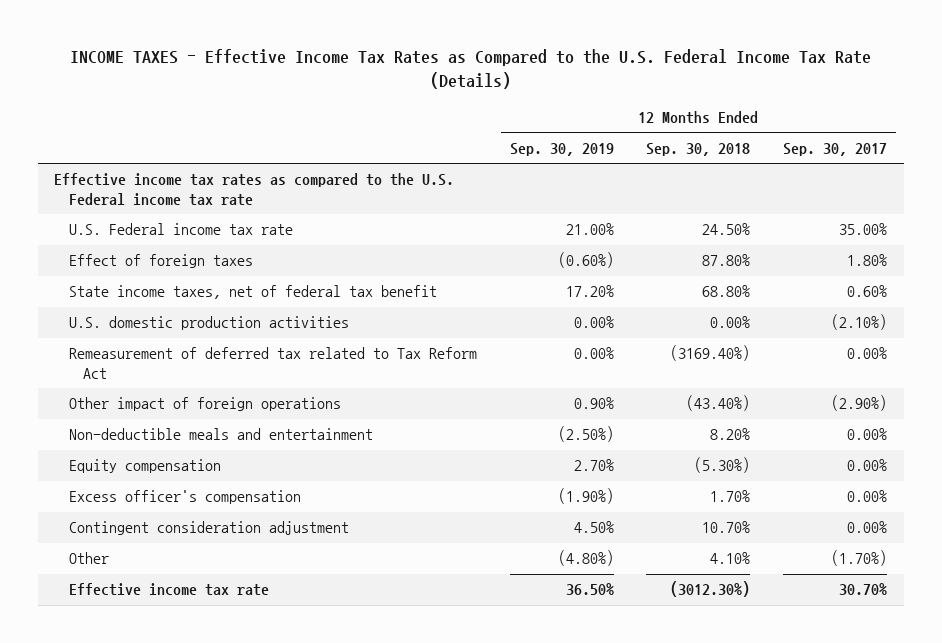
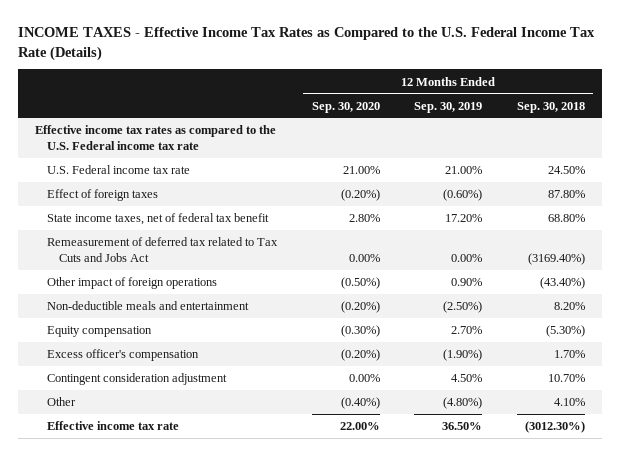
[783,142,888,156] Sep. 30, 2017 -> none
none -> [311,101,380,113] Sep. 30, 2020
[68,316,349,331] U.S. domestic production activities -> none
[68,347,477,379] Remeasurement of deferred tax related to Tax Reform Act -> [47,237,279,263] Remeasurement of deferred tax related to Tax Cuts and Jobs Act

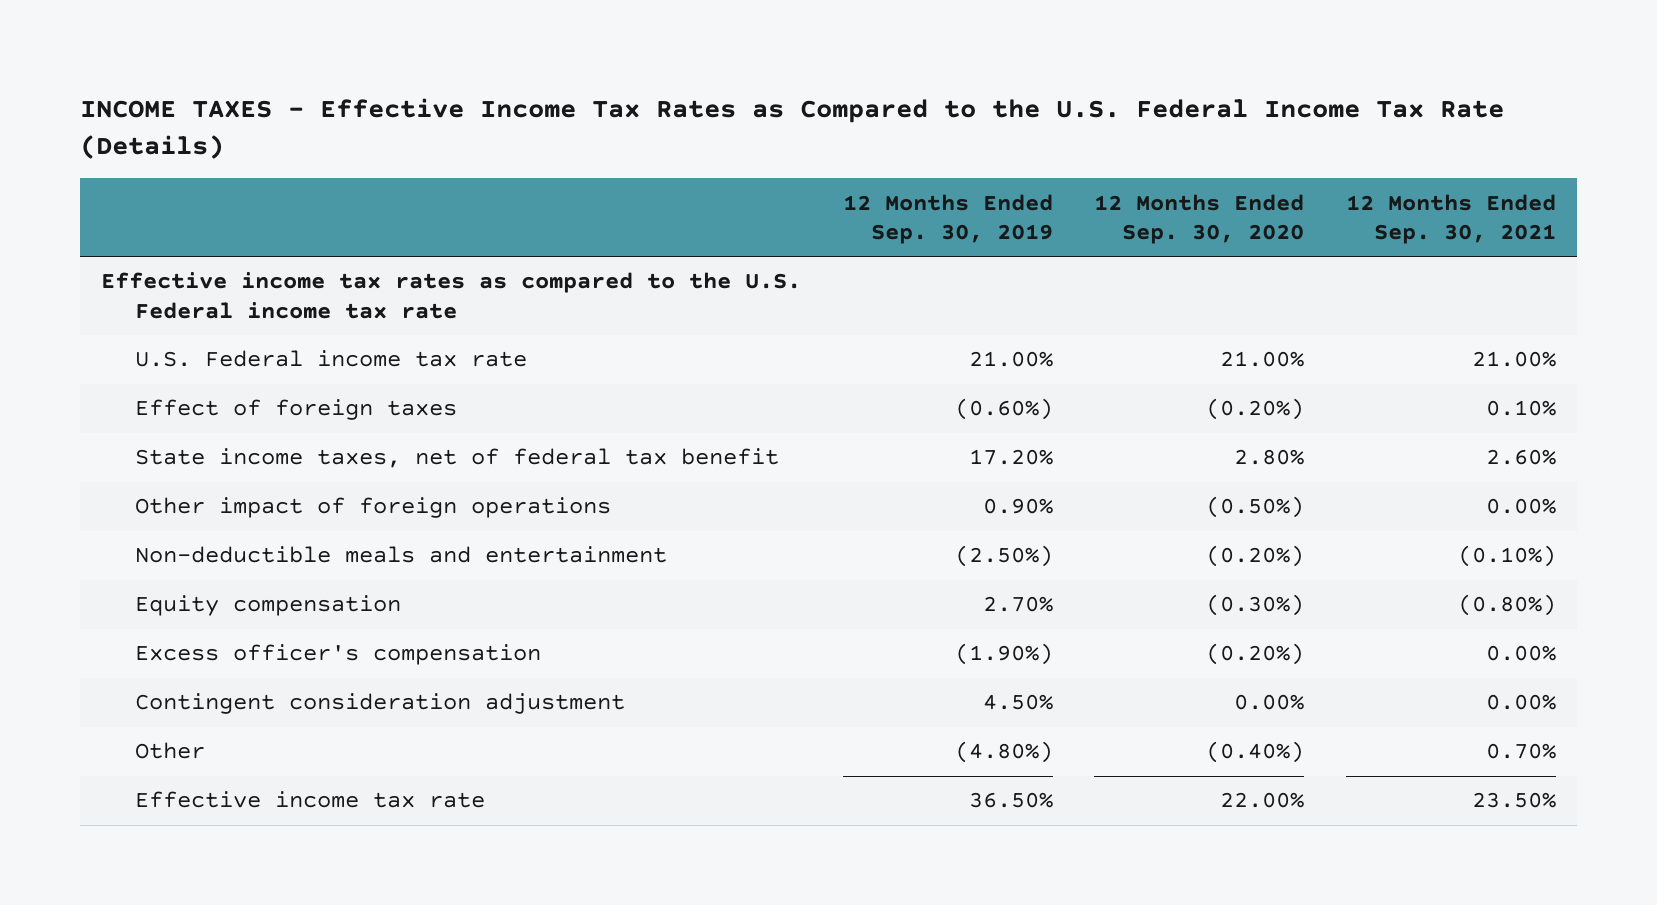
[516,101,585,113] Sep. 30, 2018 -> none
none -> [1346,193,1557,245] 12 Months Ended Sep. 30, 2021
[47,237,279,263] Remeasurement of deferred tax related to Tax Cuts and Jobs Act -> none

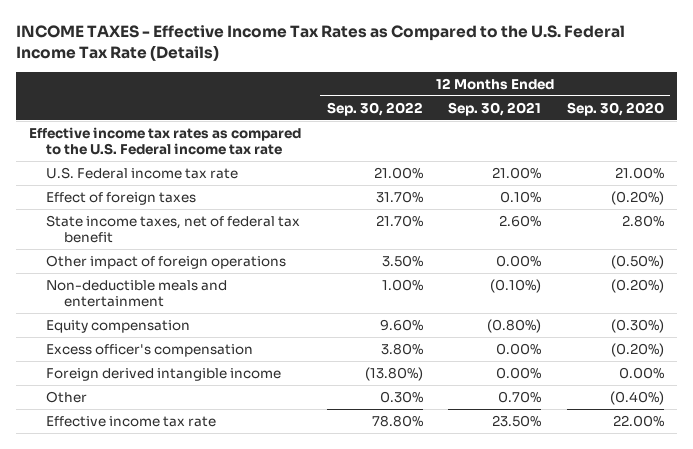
[842,193,1053,245] 12 Months Ended Sep. 30, 2019 -> none
none -> [326,101,423,116] Sep. 30, 2022
[134,693,625,715] Contingent consideration adjustment -> none
none -> [46,367,282,381] Foreign derived intangible income

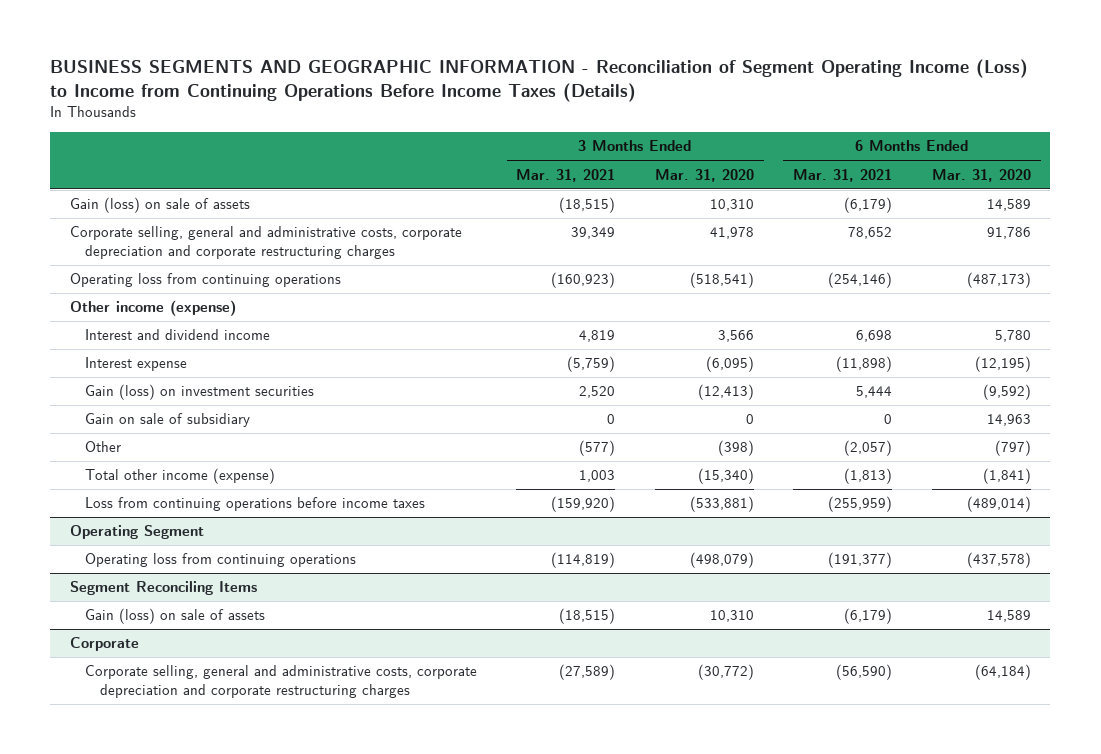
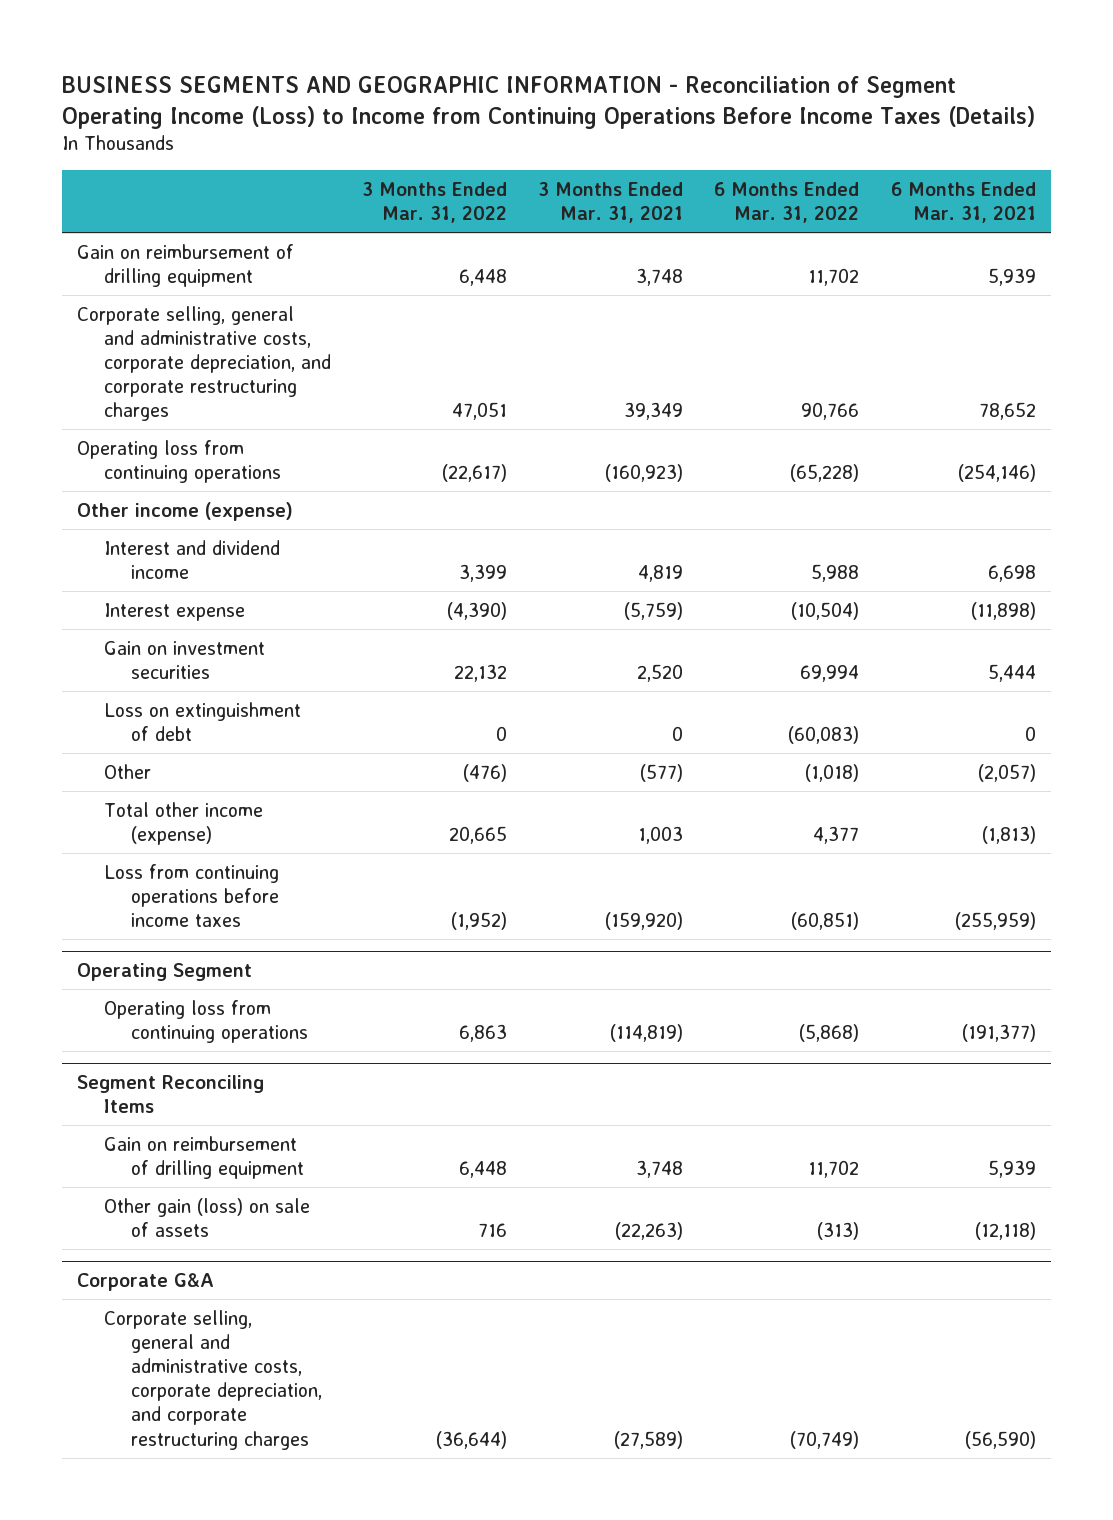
[654,168,754,182] Mar. 31, 2020 -> none
[931,168,1031,182] Mar. 31, 2020 -> none
none -> [362,181,508,224] 3 Months Ended Mar. 31, 2022
none -> [714,181,860,224] 6 Months Ended Mar. 31, 2022
[69,197,250,214] Gain (loss) on sale of assets -> none
none -> [77,243,295,287] Gain on reimbursement of drilling equipment
[69,226,462,259] Corporate selling, general and administrative costs, corporate depreciation and corporate restructuring charges -> [77,305,331,422] Corporate selling, general and administrative costs, corporate depreciation, and corporate restructuring charges
[84,413,250,428] Gain on sale of subsidiary -> none
[84,384,314,401] Gain (loss) on investment securities -> [103,640,265,679] Gain on investment securities
none -> [103,701,301,741] Loss on extinguishment of debt
none -> [103,1135,304,1179] Gain on reimbursement of drilling equipment
[84,608,265,625] Gain (loss) on sale of assets -> [103,1197,310,1237] Other gain (loss) on sale of assets
[559,608,616,625] (18,515) -> [615,1221,684,1240] (22,263)
[844,608,893,625] (6,179) -> [974,1221,1036,1240] (12,118)
[69,637,139,652] Corporate -> [77,1272,215,1291] Corporate G&A
[84,665,477,698] Corporate selling, general and administrative costs, corporate depreciation and corporate restructuring charges -> [103,1309,322,1450] Corporate selling, general and administrative costs, corporate depreciation, and corporate restructuring charges

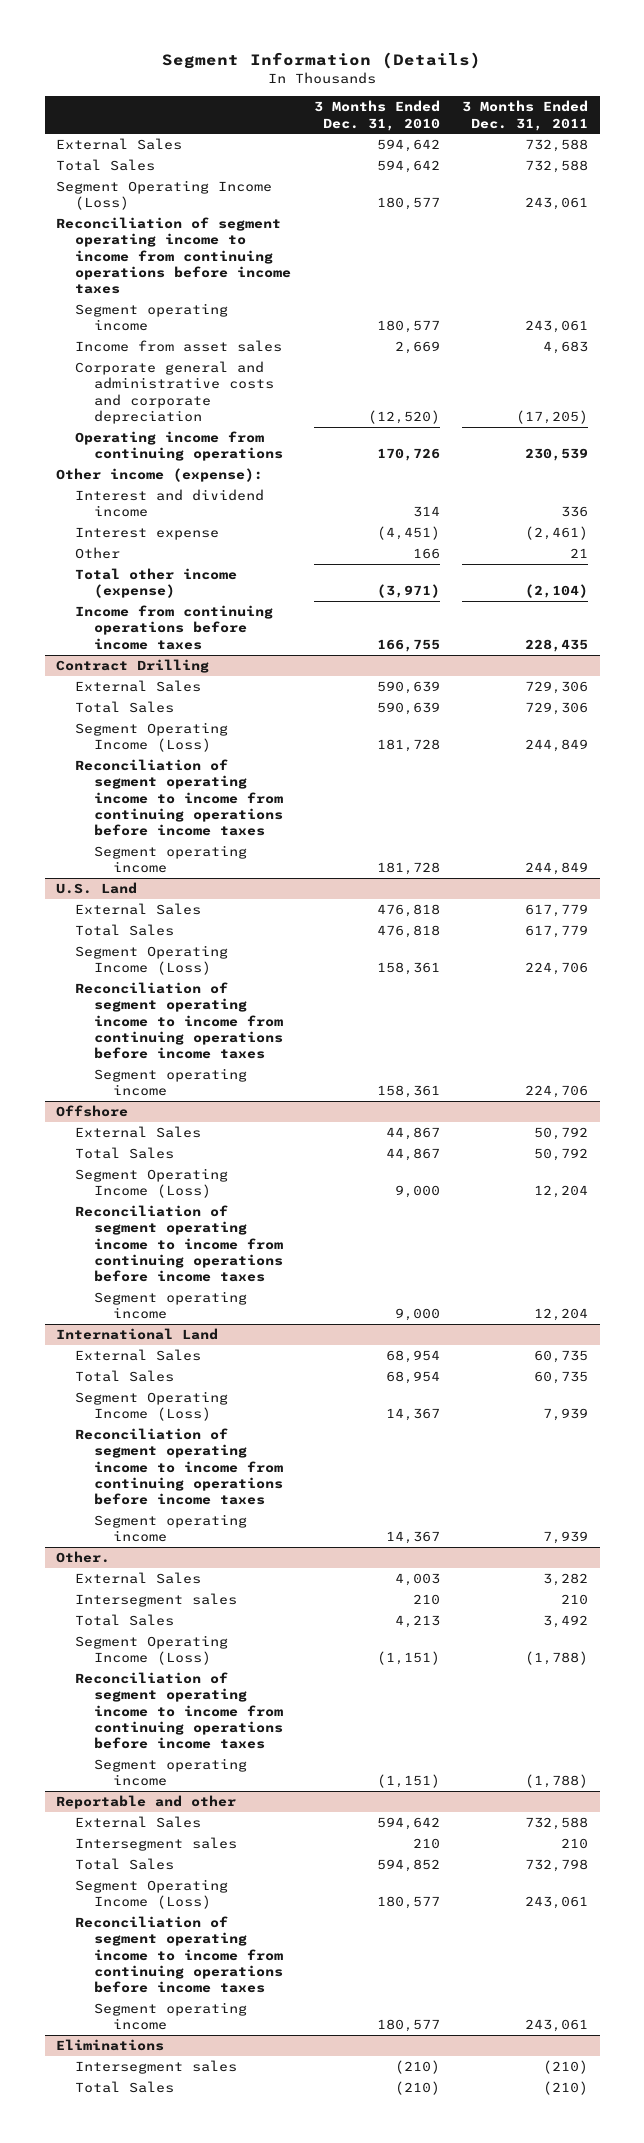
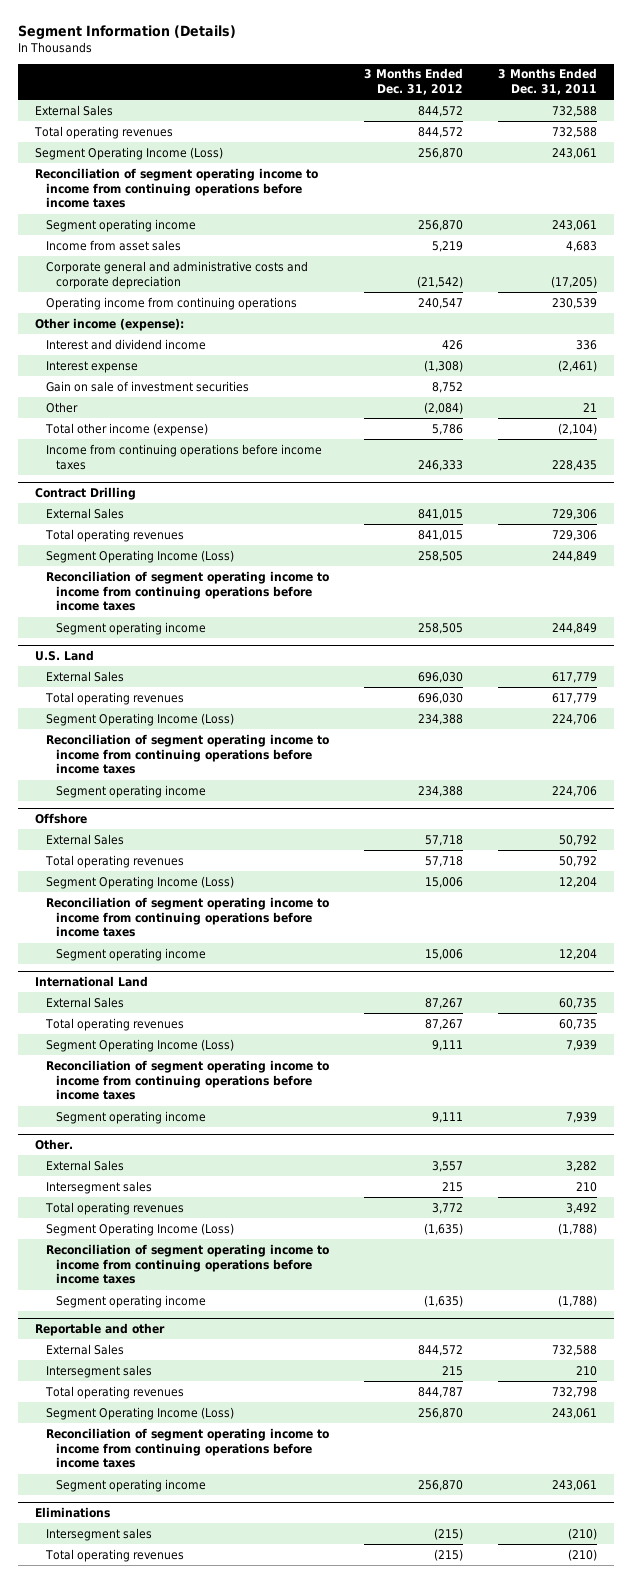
[313,100,440,131] 3 Months Ended Dec. 31, 2010 -> none
none -> [363,68,463,96] 3 Months Ended Dec. 31, 2012
[56,159,156,172] Total Sales -> [34,125,174,139] Total operating revenues
none -> [45,380,249,392] Gain on sale of investment securities
[74,701,174,714] Total Sales -> [44,528,184,542] Total operating revenues
[74,924,174,937] Total Sales -> [44,691,184,705] Total operating revenues
[74,1147,174,1160] Total Sales -> [44,854,184,868] Total operating revenues
[74,1370,174,1383] Total Sales -> [44,1017,184,1031] Total operating revenues
[74,1614,174,1627] Total Sales -> [44,1201,184,1215] Total operating revenues
[74,1858,174,1871] Total Sales -> [44,1385,184,1399] Total operating revenues
[74,2081,174,2094] Total Sales -> [44,1548,184,1562] Total operating revenues

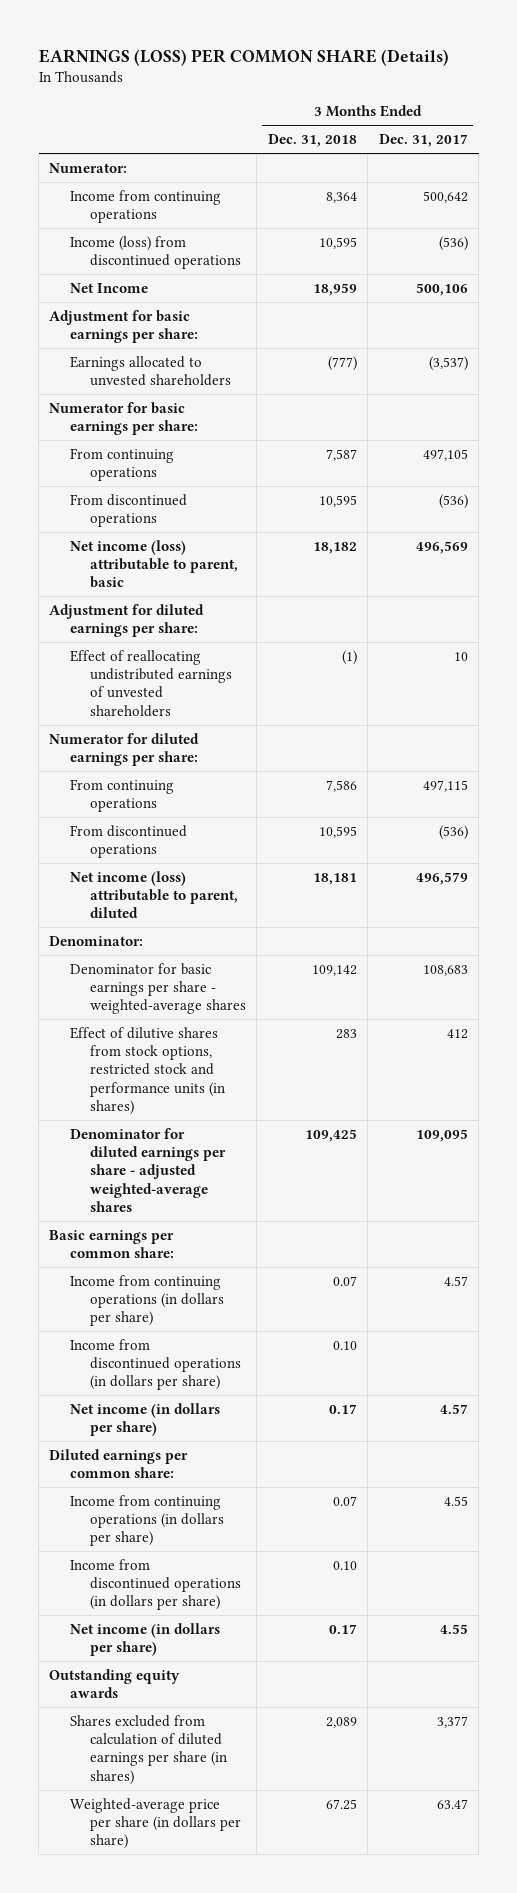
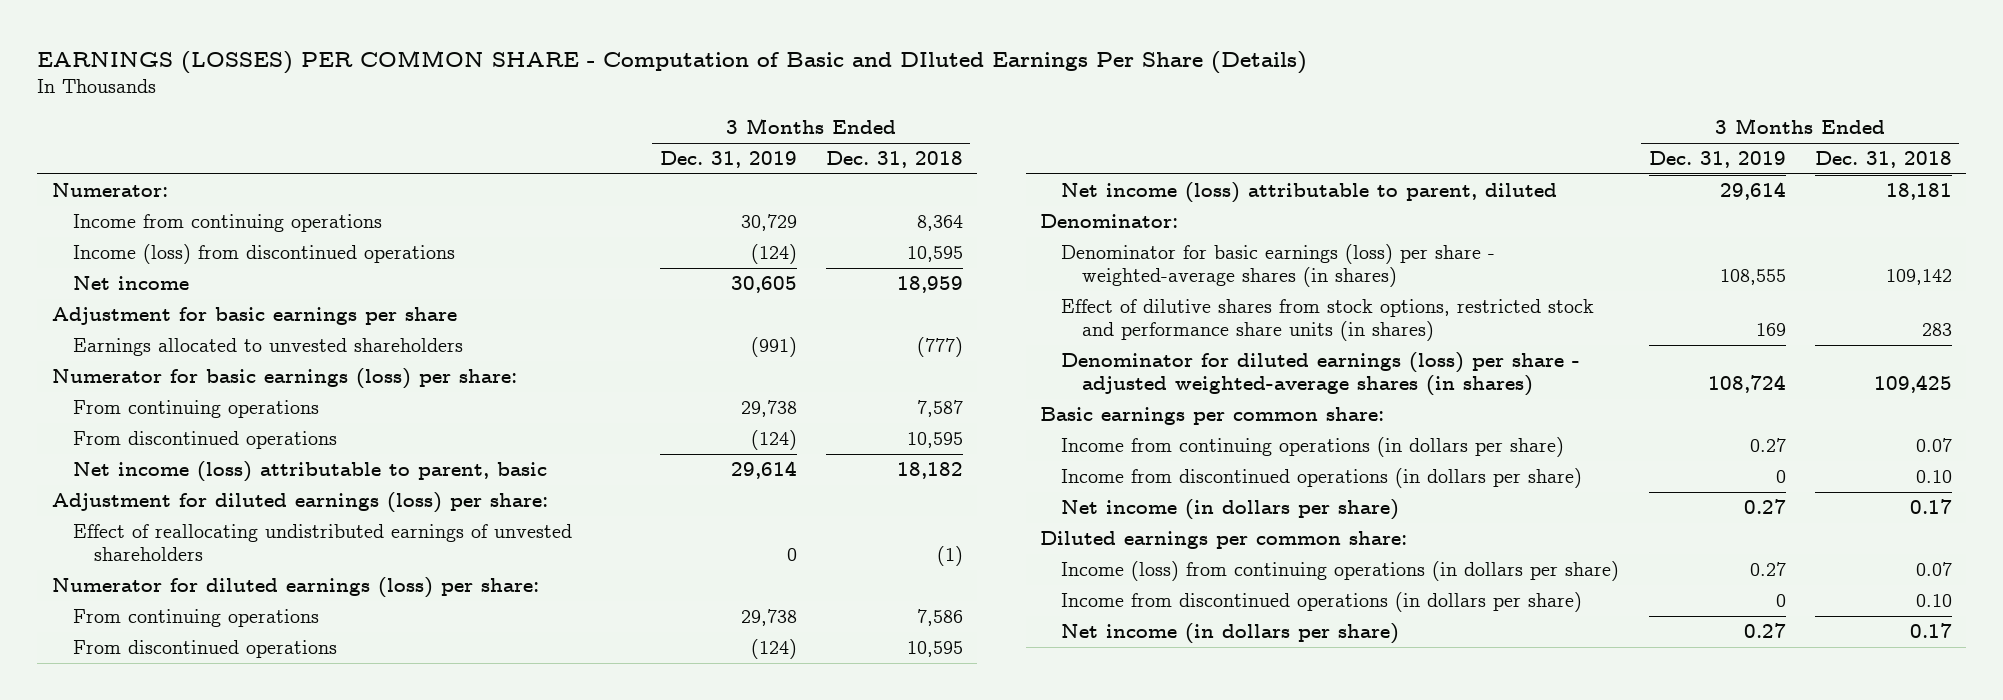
[38,48,449,66] EARNINGS (LOSS) PER COMMON SHARE (Details) -> [36,49,1307,74] EARNINGS (LOSSES) PER COMMON SHARE - Computation of Basic and DIluted Earnings Per Share (Details)
[378,134,468,148] Dec. 31, 2017 -> none
none -> [659,151,797,169] Dec. 31, 2019
[69,282,148,293] Net Income -> [72,276,189,291] Net income
[49,309,198,344] Adjustment for basic earnings per share: -> [51,307,457,326] Adjustment for basic earnings per share
[49,401,198,436] Numerator for basic earnings per share: -> [51,368,517,390] Numerator for basic earnings (loss) per share:
[49,603,205,638] Adjustment for diluted earnings per share: -> [51,492,548,514] Adjustment for diluted earnings (loss) per share:
[49,732,200,767] Numerator for diluted earnings per share: -> [51,577,539,599] Numerator for diluted earnings (loss) per share:
[69,962,247,1015] Denominator for basic earnings per share - weighted-average shares -> [1061,244,1496,287] Denominator for basic earnings (loss) per share - weighted-average shares (in shares)
[69,1026,226,1116] Effect of dilutive shares from stock options, restricted stock and performance units (in shares) -> [1061,299,1595,341] Effect of dilutive shares from stock options, restricted stock and performance share units (in shares)
[69,1127,227,1213] Denominator for diluted earnings per share - adjusted weighted-average shares -> [1061,352,1581,396] Denominator for diluted earnings (loss) per share - adjusted weighted-average shares (in shares)
[69,1494,225,1547] Income from continuing operations (in dollars per share) -> [1061,561,1620,582] Income (loss) from continuing operations (in dollars per share)
[49,1668,181,1699] Outstanding equity awards -> none
[69,1714,228,1785] Shares excluded from calculation of diluted earnings per share (in shares) -> none
[69,1797,242,1850] Weighted-average price per share (in dollars per share) -> none

